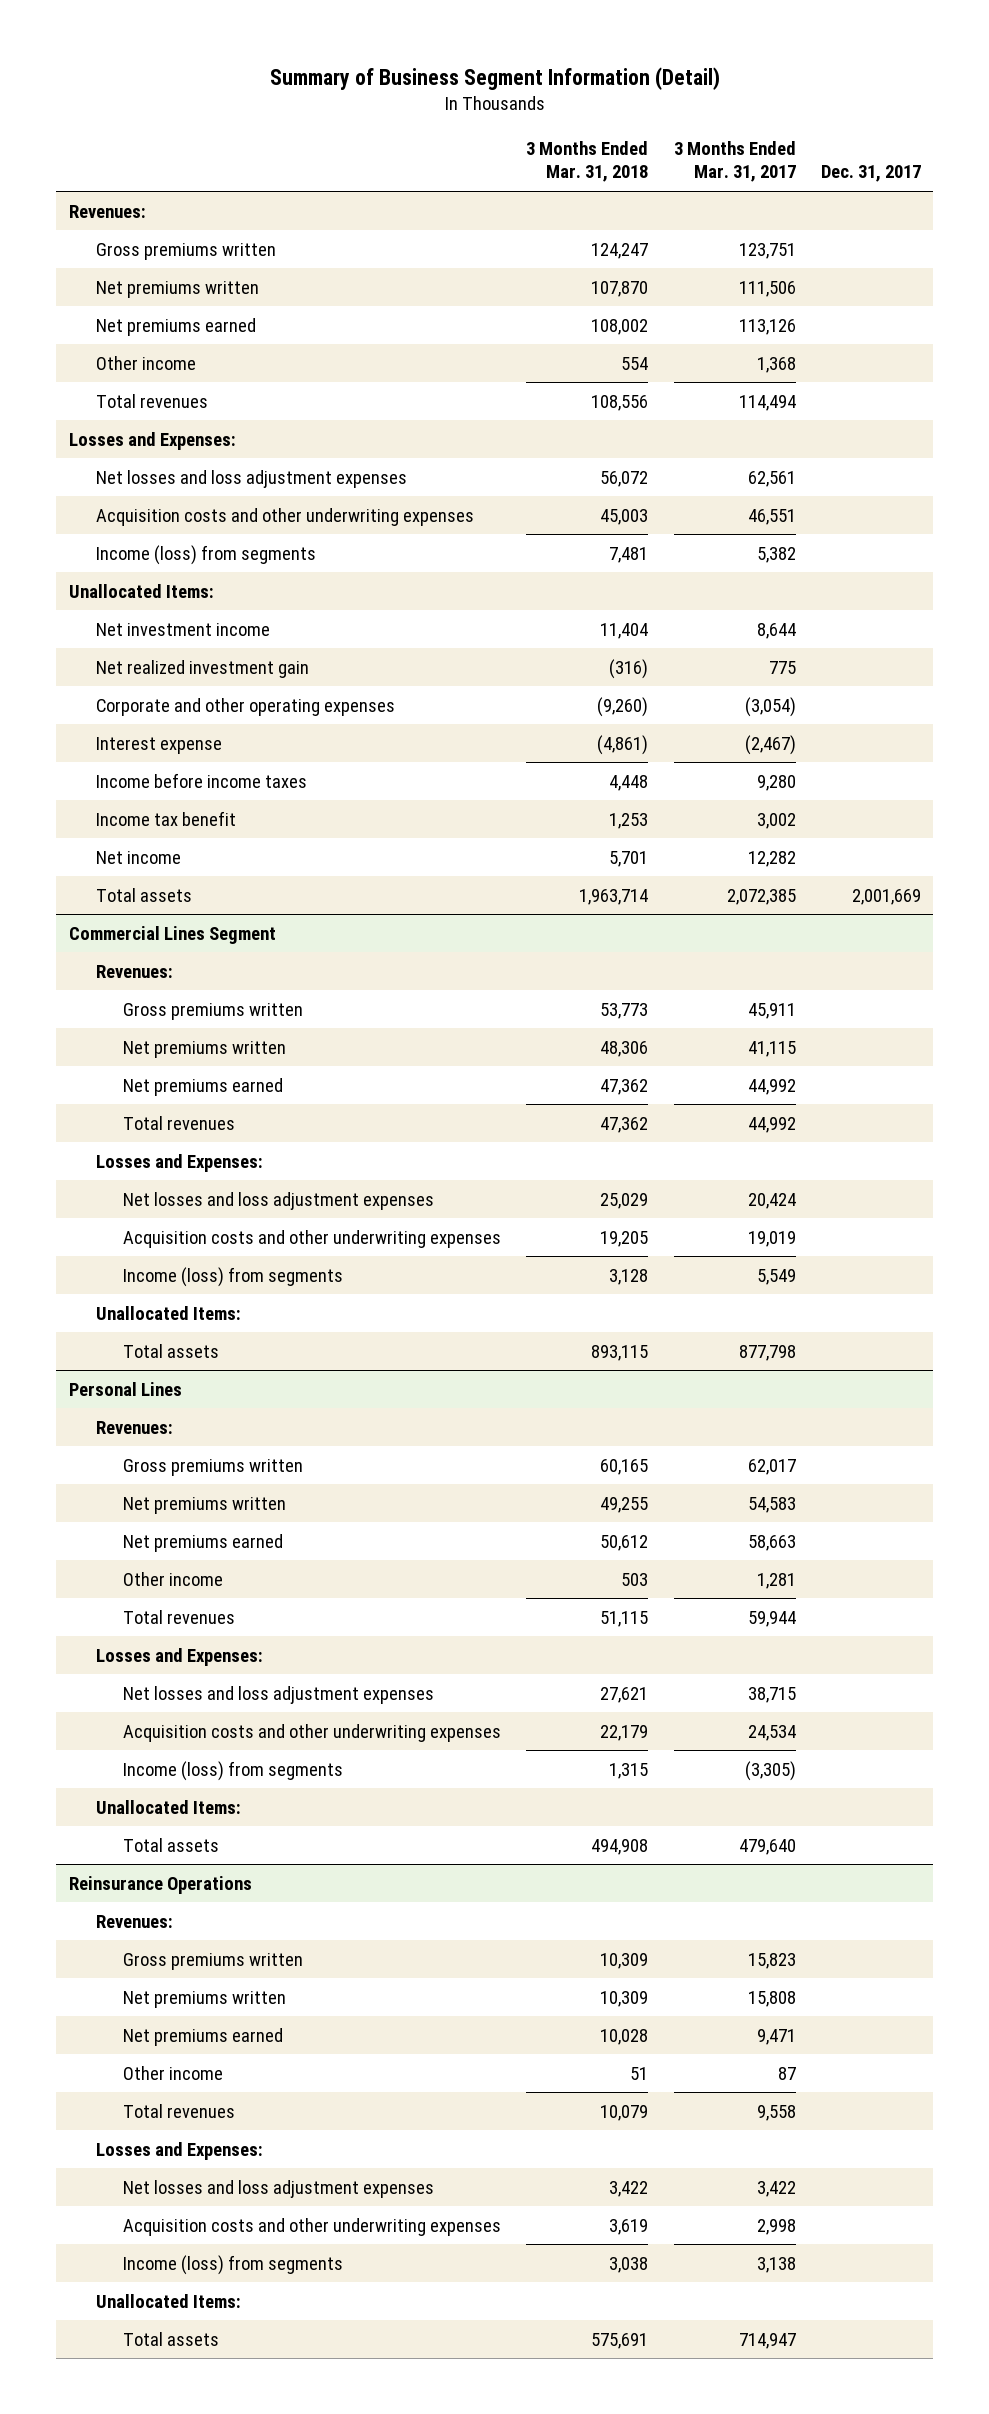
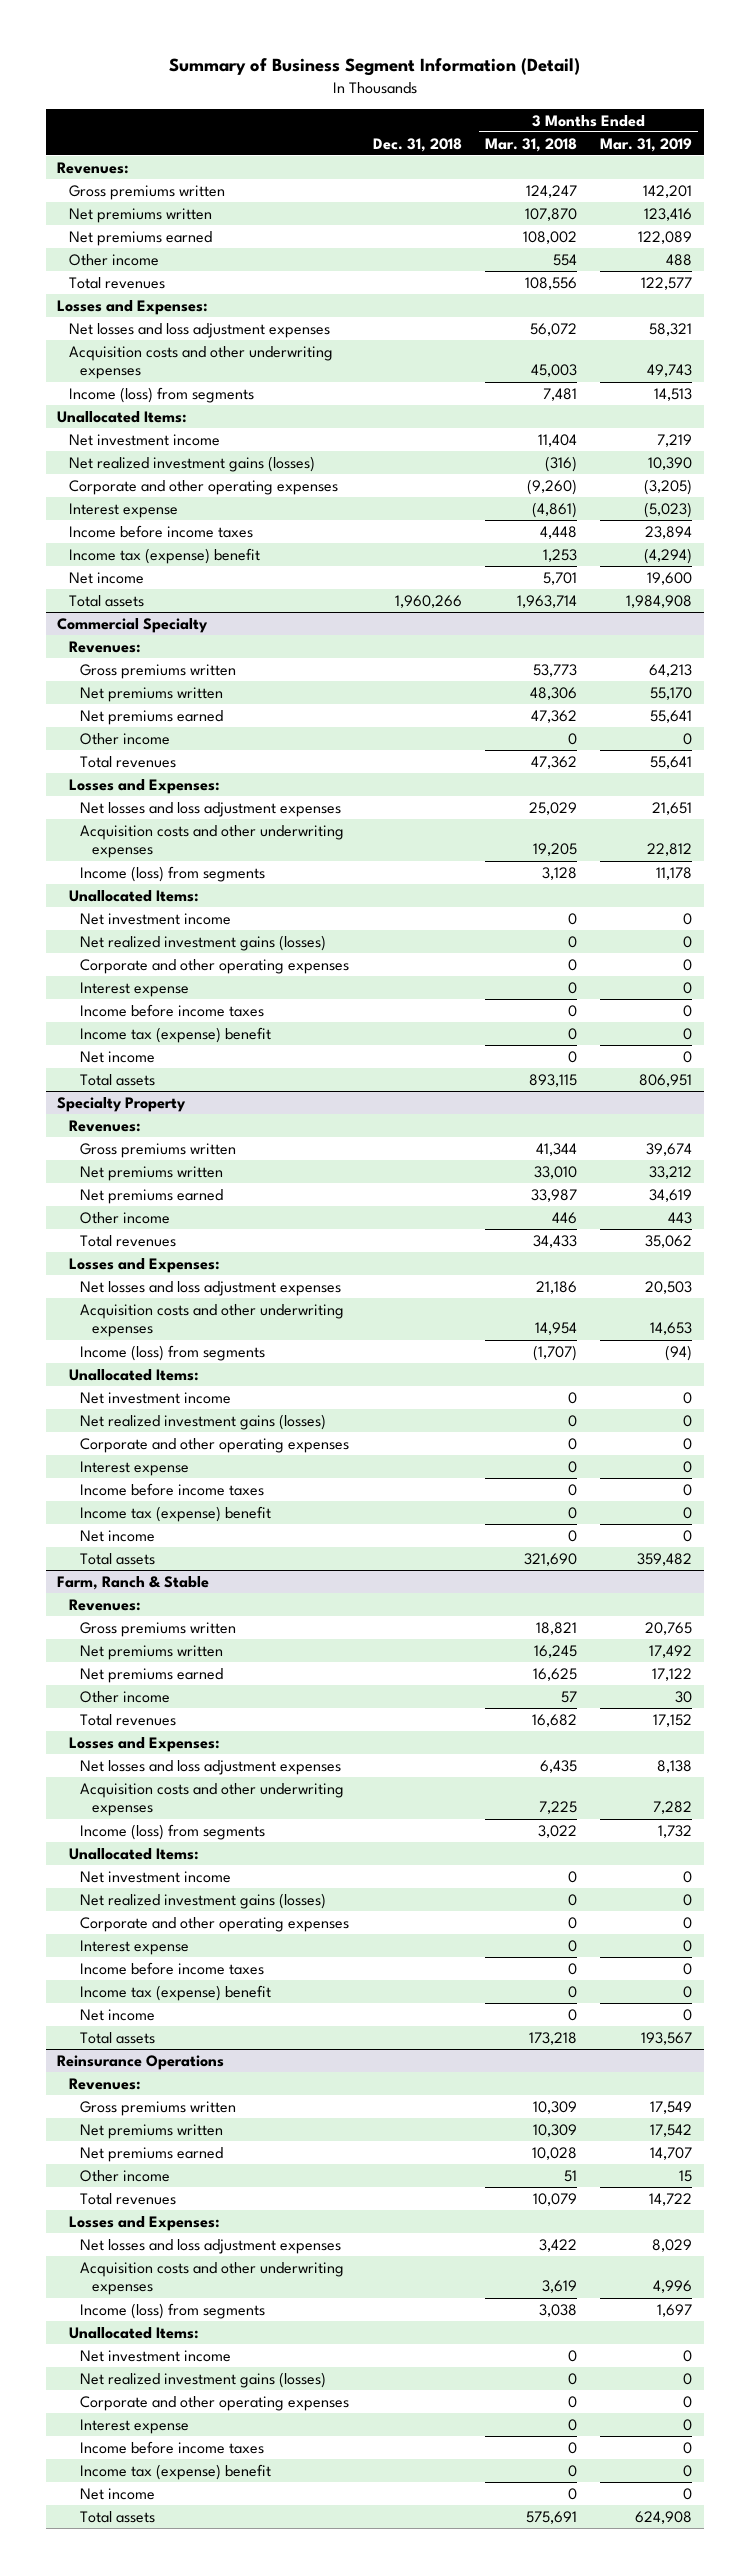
[673,140,796,183] 3 Months Ended Mar. 31, 2017 -> none
[820,165,921,183] Dec. 31, 2017 -> none
none -> [372,137,462,152] Dec. 31, 2018
none -> [600,137,693,152] Mar. 31, 2019
[95,659,309,678] Net realized investment gain -> [68,455,315,472] Net realized investment gains (losses)
[95,810,236,826] Income tax benefit -> [68,547,260,564] Income tax (expense) benefit
[68,925,276,944] Commercial Lines Segment -> none
none -> [57,617,209,633] Commercial Specialty
none -> [80,732,171,745] Other income
none -> [80,912,232,925] Net investment income
none -> [80,934,327,951] Net realized investment gains (losses)
none -> [80,958,350,974] Corporate and other operating expenses
none -> [80,981,190,997] Interest expense
none -> [80,1003,265,1017] Income before income taxes
none -> [80,1026,272,1043] Income tax (expense) benefit
none -> [80,1050,156,1063] Net income
[68,1381,182,1396] Personal Lines -> none
none -> [57,1096,187,1112] Specialty Property
[600,1458,649,1475] 60,165 -> [536,1142,578,1156] 41,344
[600,1496,649,1513] 49,255 -> [534,1165,578,1179] 33,010
[600,1534,649,1551] 50,612 -> [531,1188,578,1202] 33,987
[621,1572,649,1586] 503 -> [552,1211,578,1224] 446
[600,1610,649,1627] 51,115 -> [533,1234,578,1248] 34,433
[600,1686,649,1703] 27,621 -> [536,1280,578,1294] 21,186
[600,1724,649,1741] 22,179 -> [535,1322,578,1336] 14,954
[609,1762,649,1779] 1,315 -> [533,1344,578,1361] (1,707)
none -> [80,1391,232,1404] Net investment income
none -> [80,1413,327,1430] Net realized investment gains (losses)
none -> [80,1437,350,1453] Corporate and other operating expenses
none -> [80,1460,190,1476] Interest expense
none -> [80,1482,265,1496] Income before income taxes
none -> [80,1505,272,1522] Income tax (expense) benefit
none -> [80,1529,156,1542] Net income
[591,1838,649,1855] 494,908 -> [524,1552,578,1566] 321,690
none -> [57,1575,210,1590] Farm, Ranch & Stable
none -> [68,1598,141,1611] Revenues:
none -> [80,1621,237,1637] Gross premiums written
none -> [80,1644,224,1660] Net premiums written
none -> [80,1667,224,1683] Net premiums earned
none -> [80,1690,171,1703] Other income
none -> [80,1713,177,1726] Total revenues
none -> [68,1736,220,1752] Losses and Expenses:
none -> [80,1759,342,1775] Net losses and loss adjustment expenses
none -> [80,1782,345,1817] Acquisition costs and other underwriting expenses
none -> [80,1823,266,1840] Income (loss) from segments
none -> [68,1847,199,1860] Unallocated Items:
none -> [80,1870,232,1883] Net investment income
none -> [80,1892,327,1909] Net realized investment gains (losses)
none -> [80,1916,350,1932] Corporate and other operating expenses
none -> [80,1939,190,1955] Interest expense
none -> [80,1961,265,1975] Income before income taxes
none -> [80,1984,272,2001] Income tax (expense) benefit
none -> [80,2008,156,2021] Net income
none -> [80,2031,156,2044] Total assets
none -> [80,2349,232,2362] Net investment income
none -> [80,2371,327,2388] Net realized investment gains (losses)
none -> [80,2395,350,2411] Corporate and other operating expenses
none -> [80,2418,190,2434] Interest expense
none -> [80,2440,265,2454] Income before income taxes
none -> [80,2463,272,2480] Income tax (expense) benefit
none -> [80,2487,156,2500] Net income

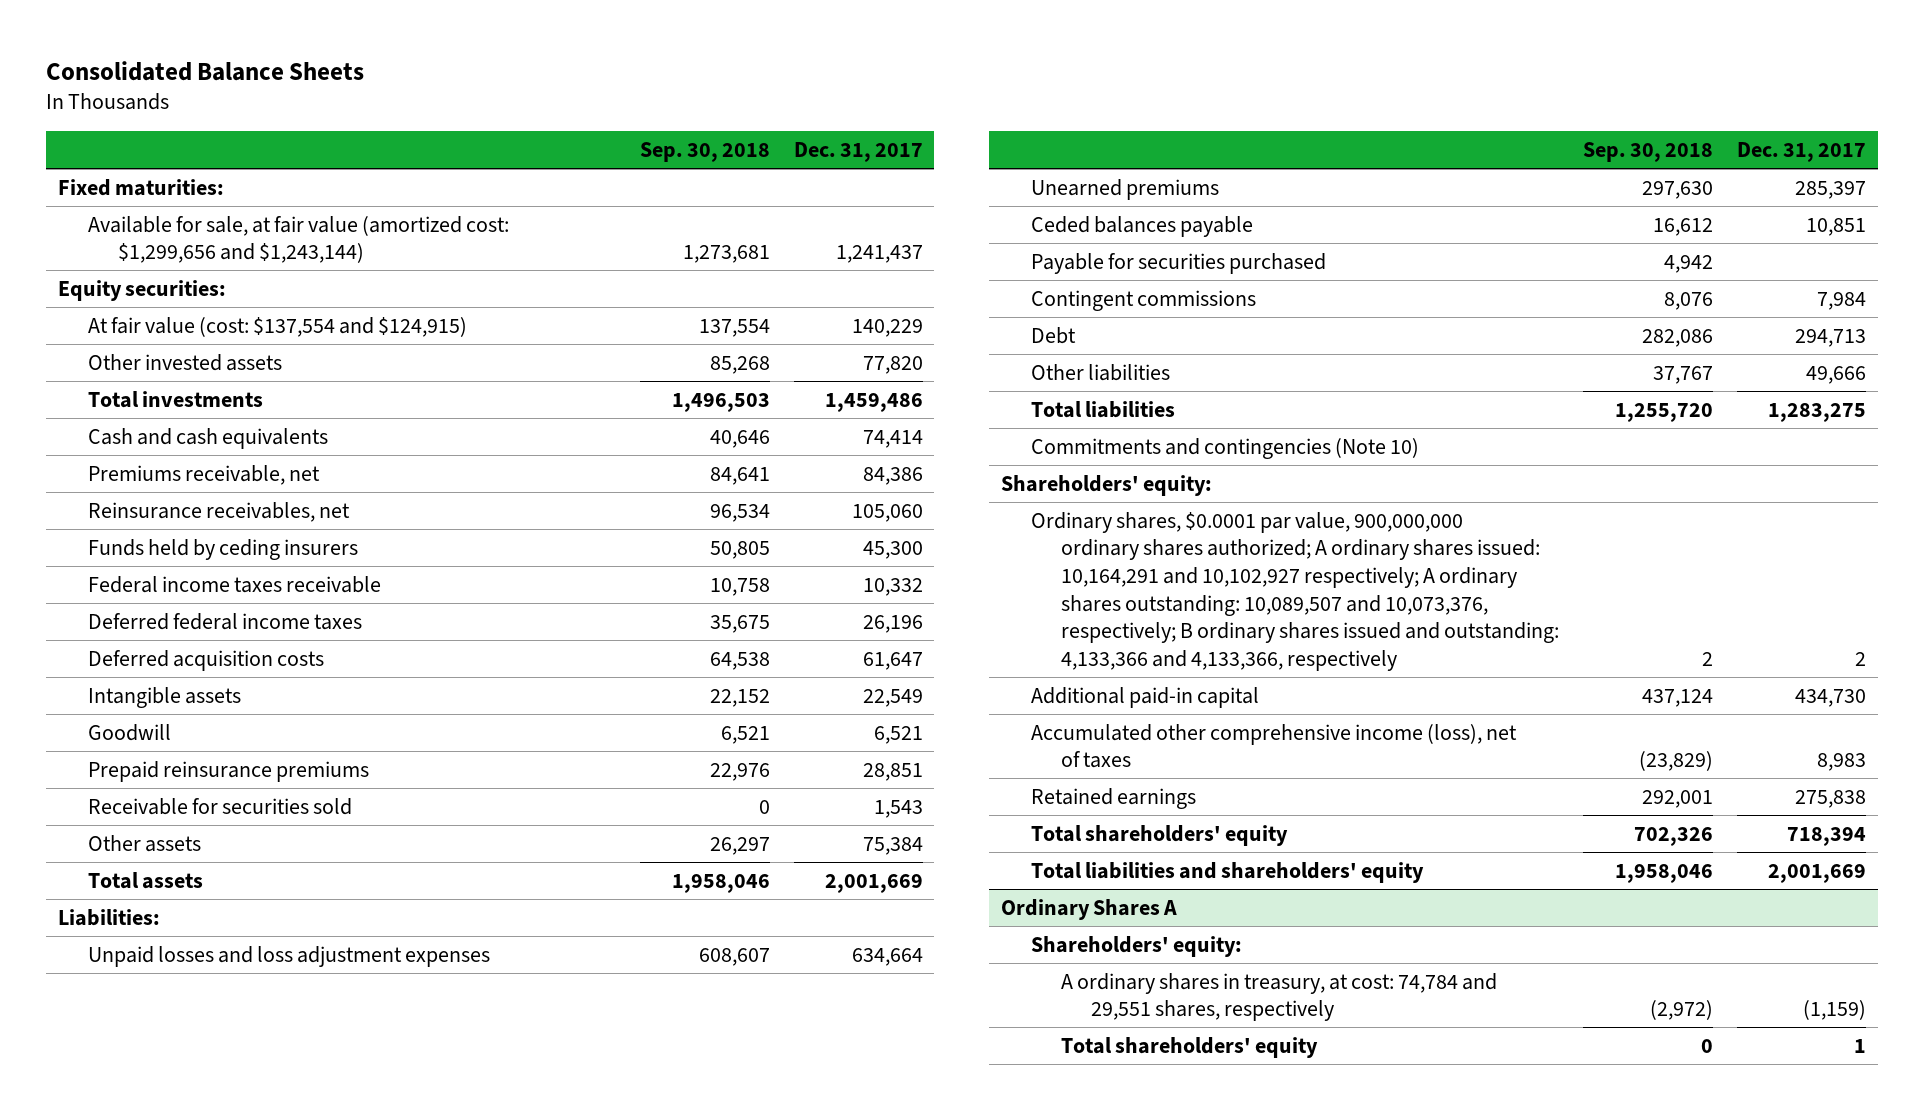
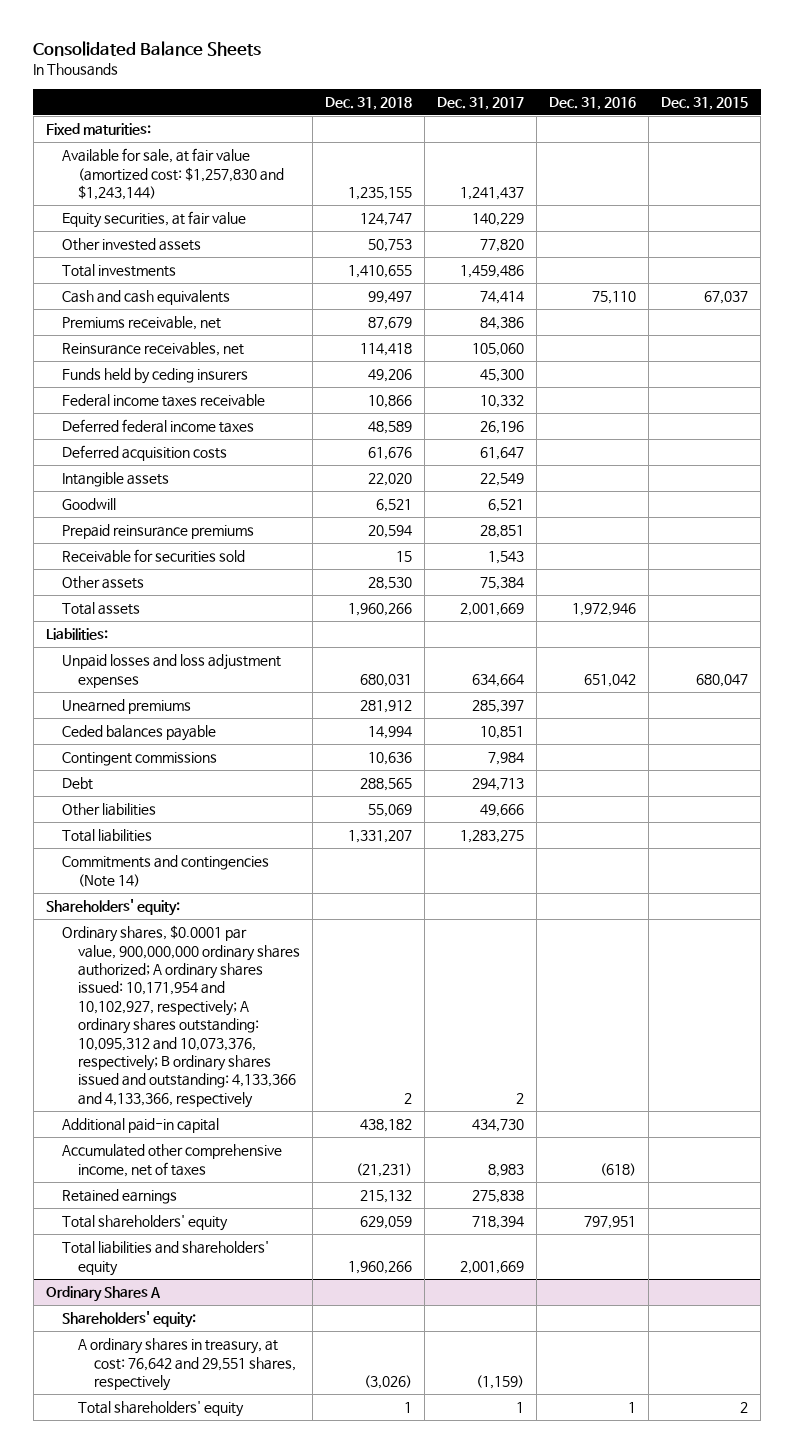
[639,141,770,162] Sep. 30, 2018 -> none
none -> [325,96,413,110] Dec. 31, 2018
none -> [549,96,637,110] Dec. 31, 2016
none -> [661,96,749,110] Dec. 31, 2015
[57,279,226,301] Equity securities: -> none
[87,215,509,264] Available for sale, at fair value (amortized cost: $1,299,656 and $1,243,144) -> [61,148,285,201] Available for sale, at fair value (amortized cost: $1,257,830 and $1,243,144)
[87,316,467,337] At fair value (cost: $137,554 and $124,915) -> [61,211,246,229] Equity securities, at fair value
[1031,252,1327,274] Payable for securities purchased -> none
[1031,437,1420,459] Commitments and contingencies (Note 10) -> [61,855,269,887] Commitments and contingencies (Note 14)
[1031,511,1560,671] Ordinary shares, $0.0001 par value, 900,000,000 ordinary shares authorized; A ordinary shares issued: 10,164,291 and 10,102,927 respectively; A ordinary shares outstanding: 10,089,507 and 10,073,376, respectively; B ordinary shares issued and outstanding: 4,133,366 and 4,133,366, respectively -> [61,925,301,1108] Ordinary shares, $0.0001 par value, 900,000,000 ordinary shares authorized; A ordinary shares issued: 10,171,954 and 10,102,927, respectively; A ordinary shares outstanding: 10,095,312 and 10,073,376, respectively; B ordinary shares issued and outstanding: 4,133,366 and 4,133,366, respectively
[1031,723,1518,769] Accumulated other comprehensive income (loss), net of taxes -> [61,1144,282,1177] Accumulated other comprehensive income, net of taxes
[1061,972,1498,1022] A ordinary shares in treasury, at cost: 74,784 and 29,551 shares, respectively -> [78,1338,297,1392] A ordinary shares in treasury, at cost: 76,642 and 29,551 shares, respectively

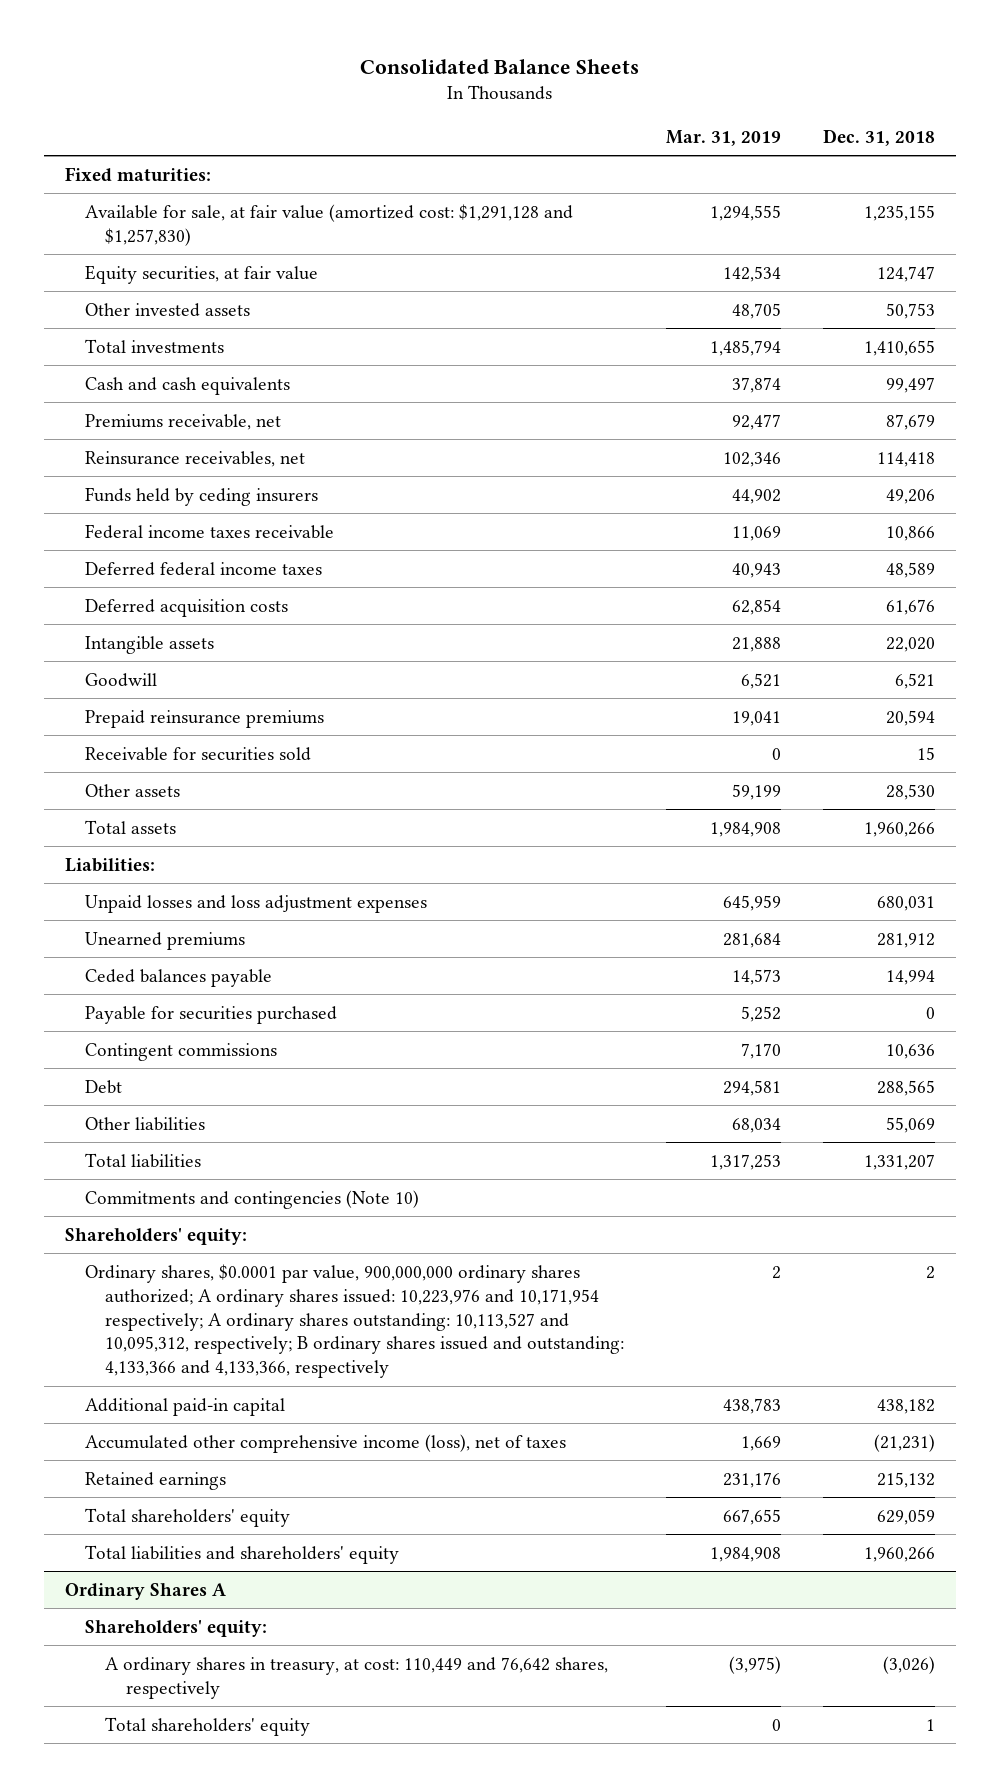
[437,96,525,110] Dec. 31, 2017 -> none
[549,96,637,110] Dec. 31, 2016 -> none
[661,96,749,110] Dec. 31, 2015 -> none
none -> [666,129,782,146] Mar. 31, 2019
[61,148,285,201] Available for sale, at fair value (amortized cost: $1,257,830 and $1,243,144) -> [85,203,574,246] Available for sale, at fair value (amortized cost: $1,291,128 and $1,257,830)
none -> [85,1005,338,1024] Payable for securities purchased
[61,855,269,887] Commitments and contingencies (Note 14) -> [85,1189,420,1209] Commitments and contingencies (Note 10)
[61,925,301,1108] Ordinary shares, $0.0001 par value, 900,000,000 ordinary shares authorized; A ordinary shares issued: 10,171,954 and 10,102,927, respectively; A ordinary shares outstanding: 10,095,312 and 10,073,376, respectively; B ordinary shares issued and outstanding: 4,133,366 and 4,133,366, respectively -> [85,1263,625,1379] Ordinary shares, $0.0001 par value, 900,000,000 ordinary shares authorized; A ordinary shares issued: 10,223,976 and 10,171,954 respectively; A ordinary shares outstanding: 10,113,527 and 10,095,312, respectively; B ordinary shares issued and outstanding: 4,133,366 and 4,133,366, respectively
[61,1144,282,1177] Accumulated other comprehensive income, net of taxes -> [85,1433,567,1453] Accumulated other comprehensive income (loss), net of taxes
[78,1338,297,1392] A ordinary shares in treasury, at cost: 76,642 and 29,551 shares, respectively -> [105,1656,609,1699] A ordinary shares in treasury, at cost: 110,449 and 76,642 shares, respectively

